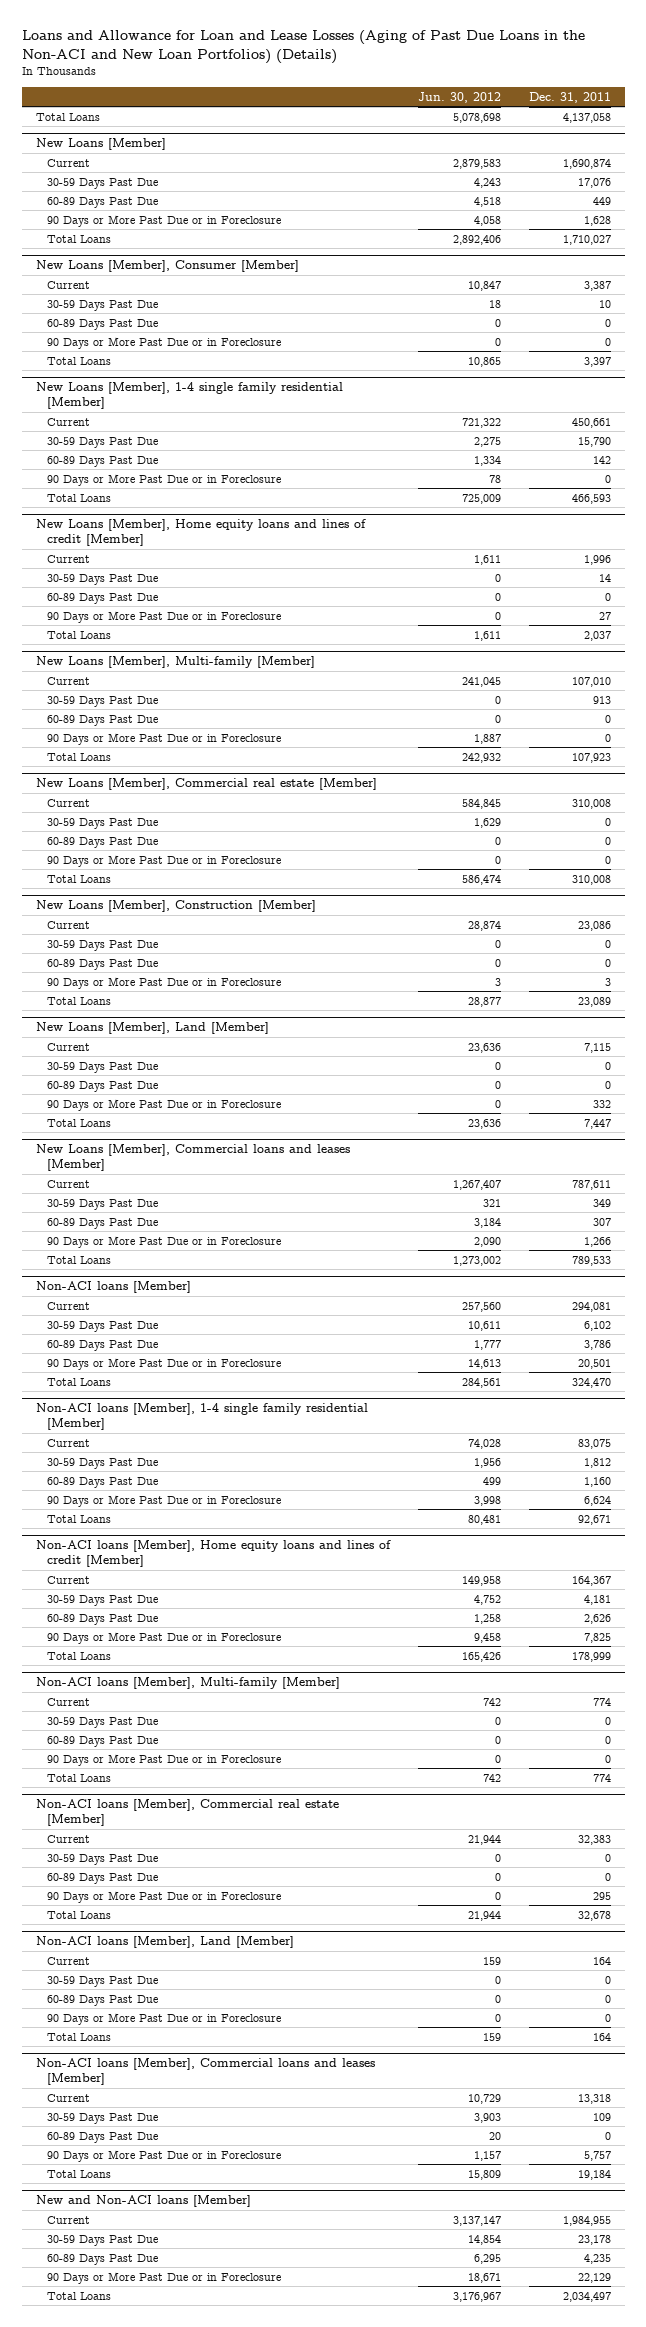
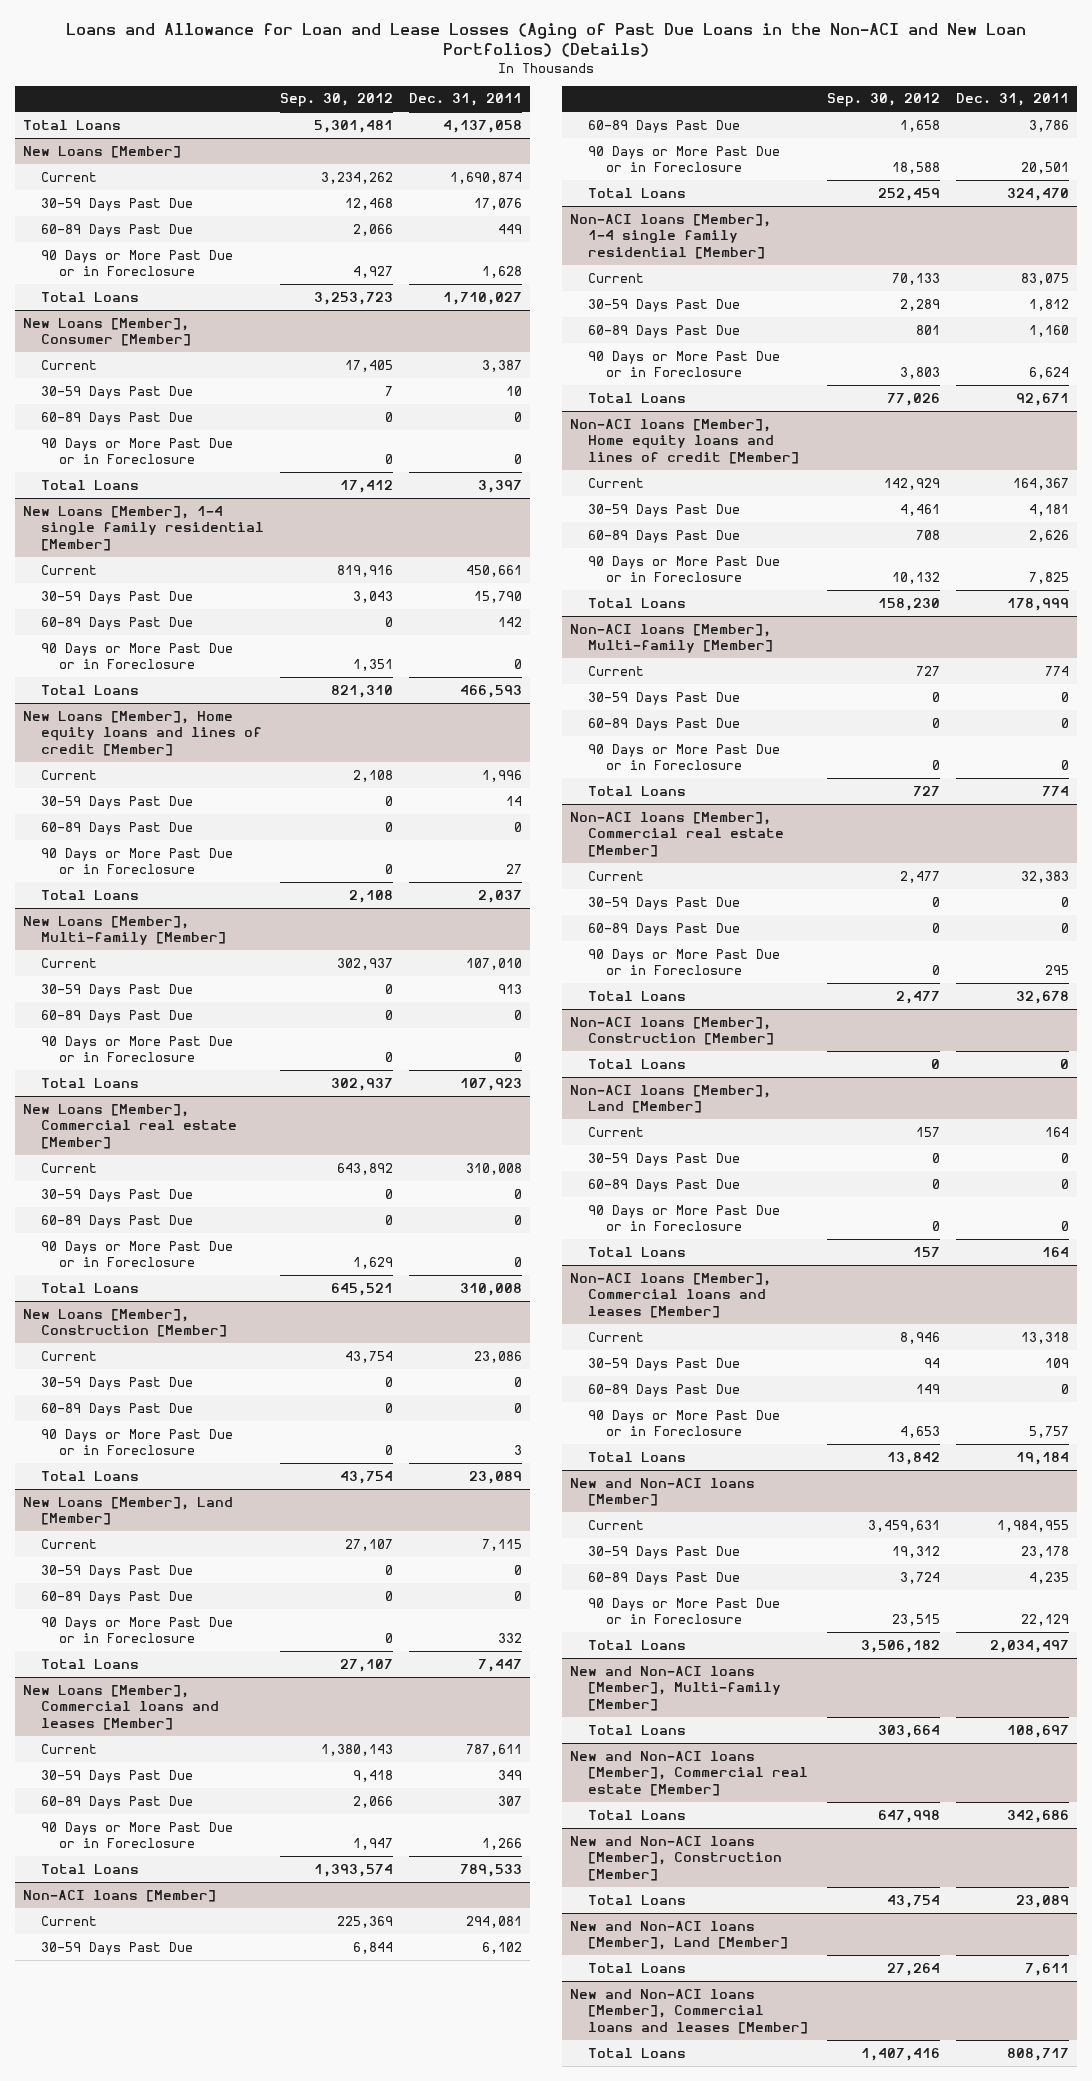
[417,91,501,103] Jun. 30, 2012 -> none
none -> [280,93,394,108] Sep. 30, 2012
none -> [570,1016,775,1046] Non-ACI loans [Member], Construction [Member]
none -> [588,1058,687,1069] Total Loans
none -> [570,1665,782,1711] New and Non-ACI loans [Member], Multi-family [Member]
none -> [588,1724,687,1735] Total Loans
none -> [570,1750,809,1796] New and Non-ACI loans [Member], Commercial real estate [Member]
none -> [588,1809,687,1820] Total Loans
none -> [570,1835,783,1881] New and Non-ACI loans [Member], Construction [Member]
none -> [588,1894,687,1905] Total Loans
none -> [570,1920,789,1951] New and Non-ACI loans [Member], Land [Member]
none -> [588,1962,687,1973] Total Loans
none -> [570,1988,809,2034] New and Non-ACI loans [Member], Commercial loans and leases [Member]
none -> [588,2047,687,2058] Total Loans

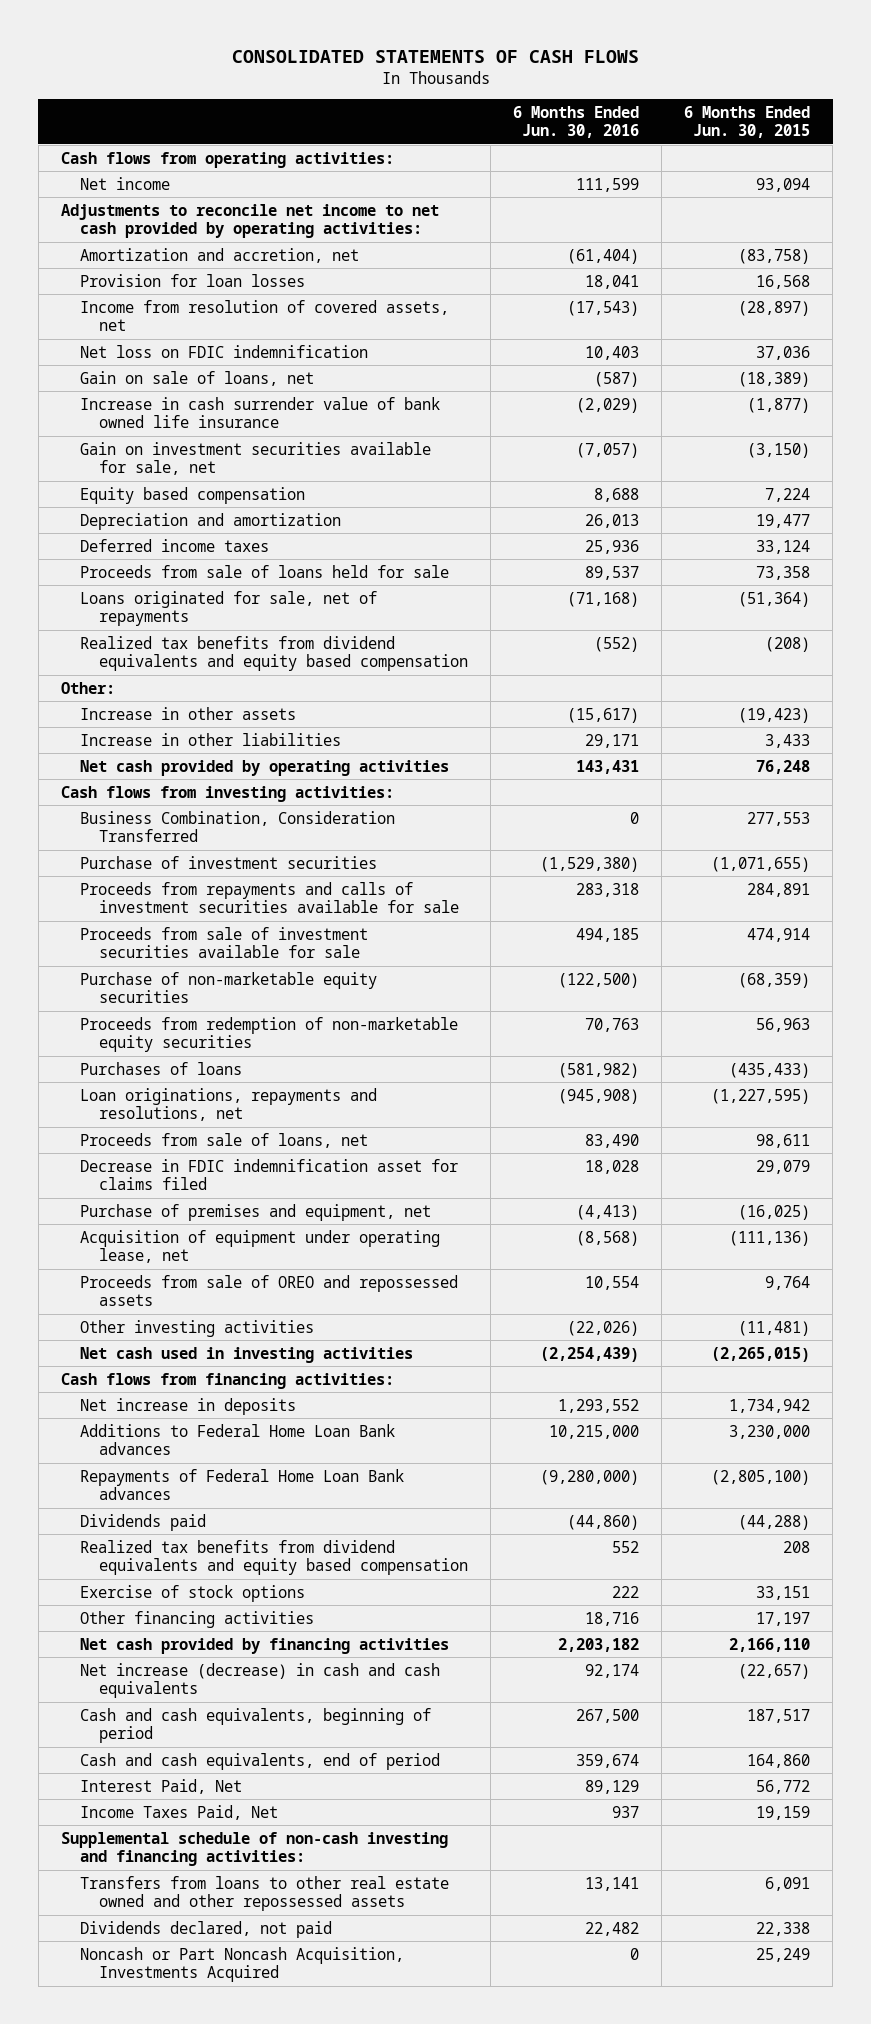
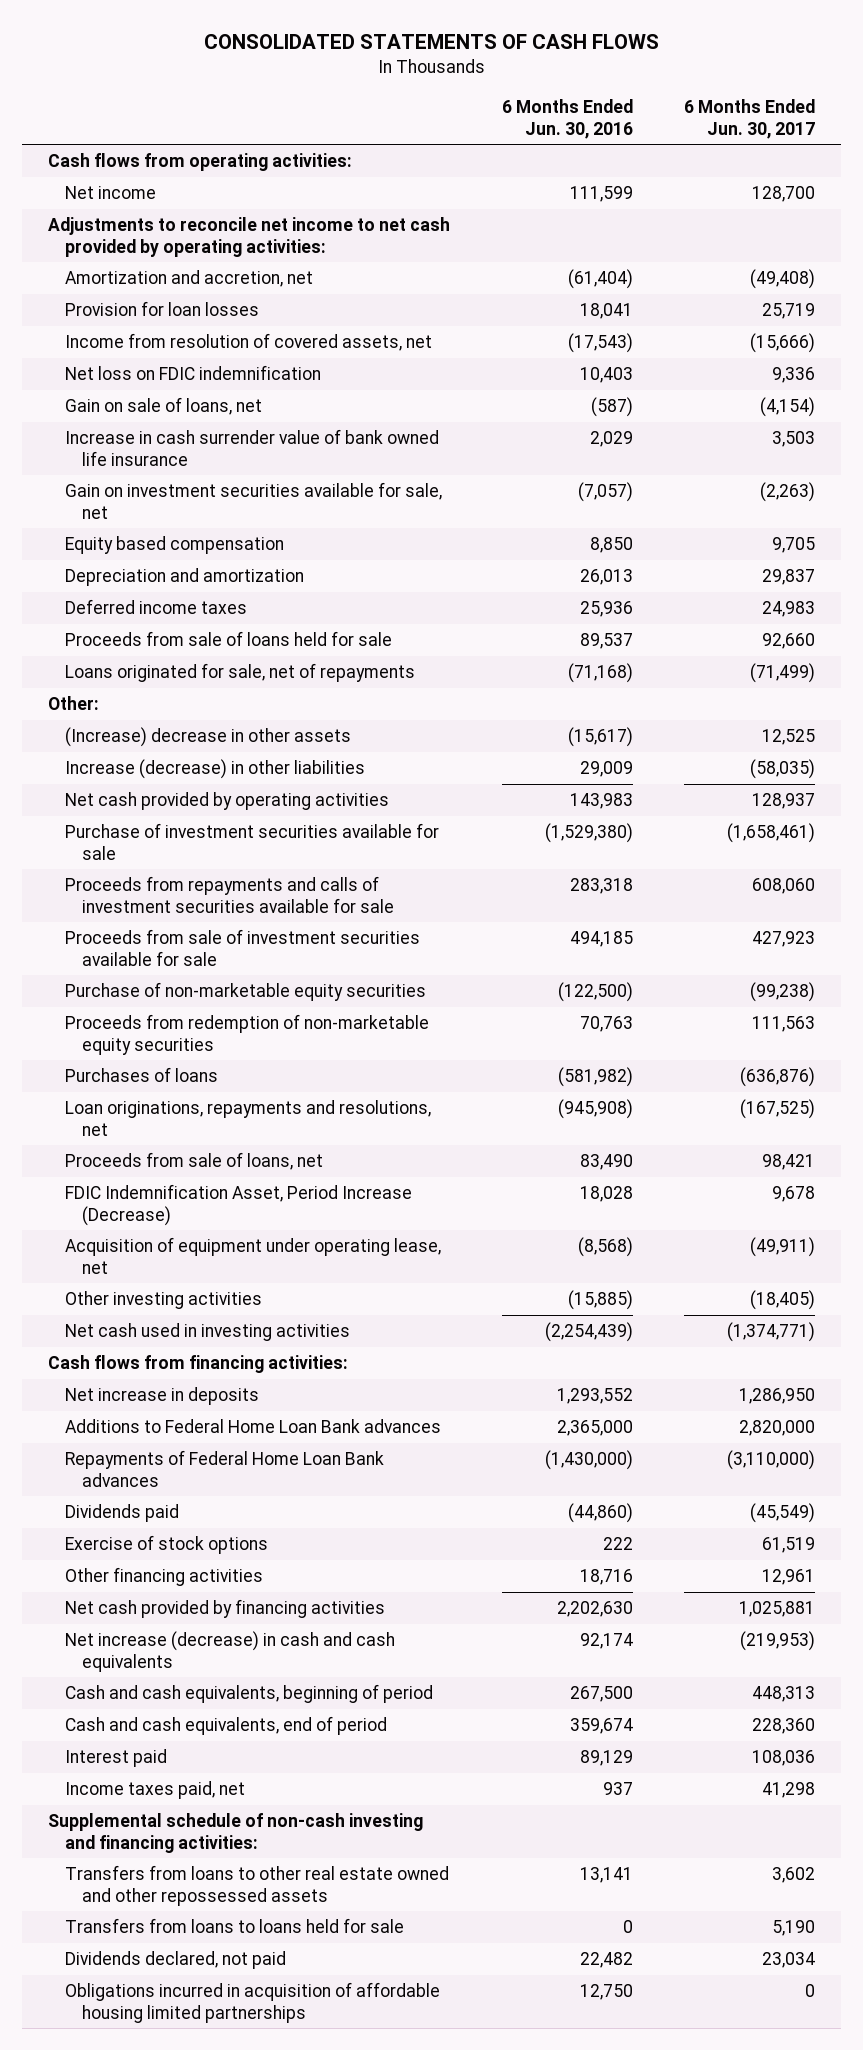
[684,105,811,139] 6 Months Ended Jun. 30, 2015 -> none
none -> [684,99,816,139] 6 Months Ended Jun. 30, 2017
[576,397,640,413] (2,029) -> [589,431,633,448] 2,029
[594,487,640,502] 8,688 -> [589,537,633,554] 8,850
[79,635,468,672] Realized tax benefits from dividend equivalents and equity based compensation -> none
[60,785,394,802] Cash flows from investing activities: -> none
[79,810,395,843] Business Combination, Consideration Transferred -> none
[79,706,296,720] Increase in other assets -> [64,727,351,748] (Increase) decrease in other assets
[79,732,341,746] Increase in other liabilities -> [64,759,365,780] Increase (decrease) in other liabilities
[585,733,640,748] 29,171 -> [579,761,633,778] 29,009
[576,759,640,774] 143,431 -> [569,793,633,810] 143,983
[79,855,377,869] Purchase of investment securities -> [64,823,439,860] Purchase of investment securities available for sale
[79,1203,431,1221] Purchase of premises and equipment, net -> none
[79,1158,458,1191] Decrease in FDIC indemnification asset for claims filed -> [64,1184,412,1226] FDIC Indemnification Asset, Period Increase (Decrease)
[79,1274,458,1307] Proceeds from sale of OREO and repossessed assets -> none
[567,1320,640,1336] (22,026) -> [567,1290,633,1311] (15,885)
[549,1424,640,1439] 10,215,000 -> [556,1420,633,1437] 2,365,000
[540,1469,640,1485] (9,280,000) -> [544,1450,633,1471] (1,430,000)
[79,1539,468,1576] Realized tax benefits from dividend equivalents and equity based compensation -> none
[558,1637,640,1652] 2,203,182 -> [556,1601,633,1618] 2,202,630
[79,1778,242,1794] Interest Paid, Net -> [64,1749,167,1768] Interest paid
[79,1804,278,1820] Income Taxes Paid, Net -> [64,1781,245,1800] Income taxes paid, net
none -> [64,1918,404,1934] Transfers from loans to loans held for sale
[79,1946,404,1983] Noncash or Part Noncash Acquisition, Investments Acquired -> none
none -> [64,1982,440,2023] Obligations incurred in acquisition of affordable housing limited partnerships

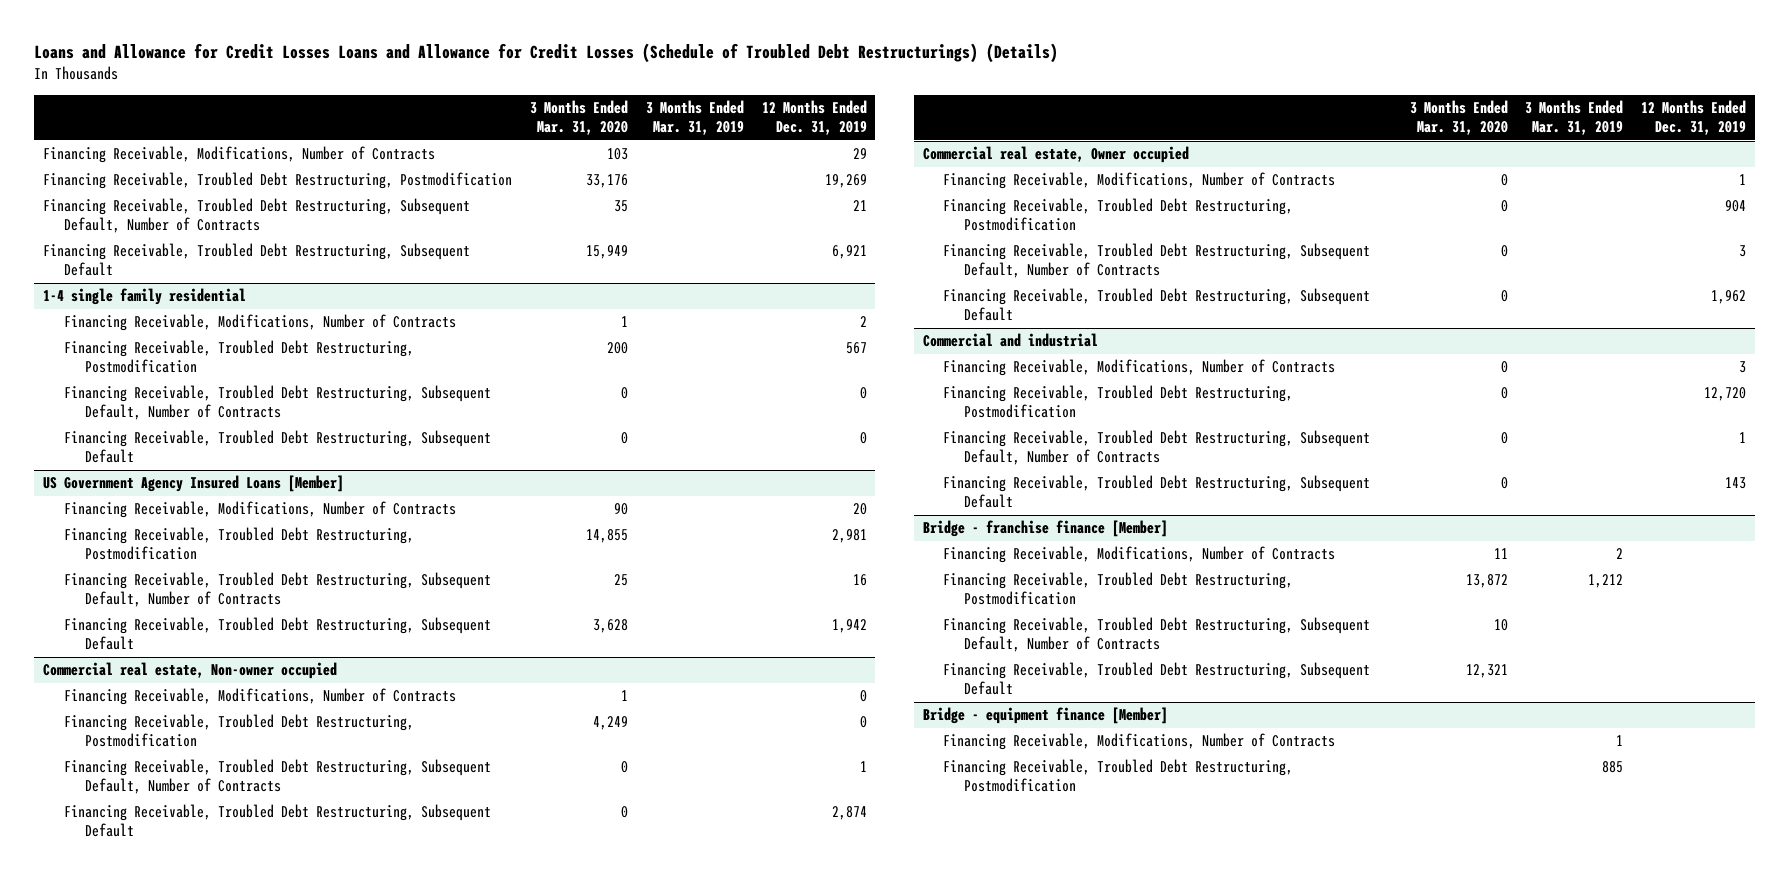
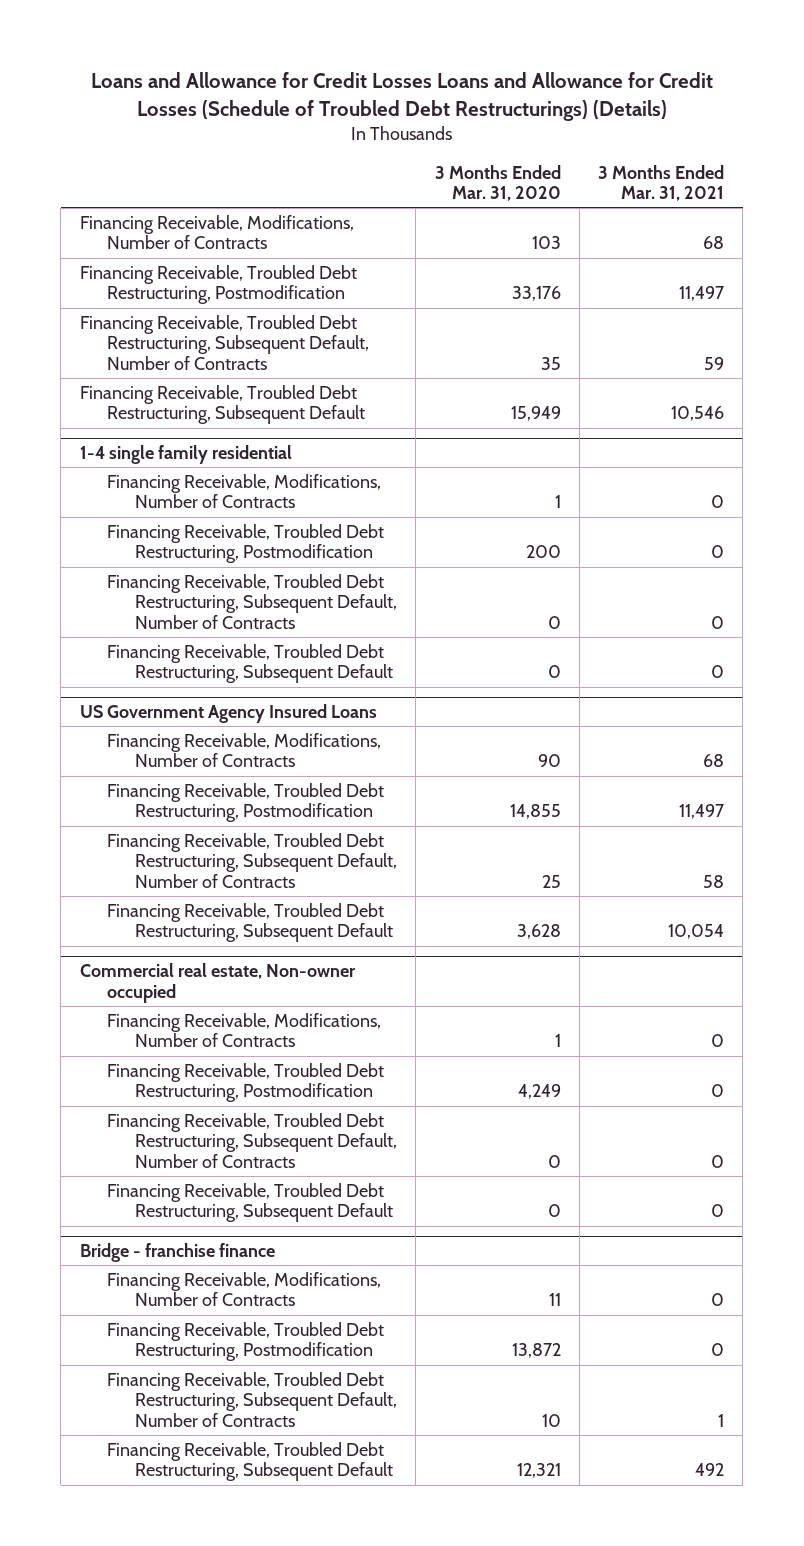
[645,100,744,136] 3 Months Ended Mar. 31, 2019 -> none
[761,100,867,136] 12 Months Ended Dec. 31, 2019 -> none
none -> [598,164,725,202] 3 Months Ended Mar. 31, 2021
[43,475,345,493] US Government Agency Insured Loans [Member] -> [79,704,377,724] US Government Agency Insured Loans
[922,146,1189,164] Commercial real estate, Owner occupied -> none
[943,172,1336,190] Financing Receivable, Modifications, Number of Contracts -> none
[943,198,1294,232] Financing Receivable, Troubled Debt Restructuring, Postmodification -> none
[943,243,1371,279] Financing Receivable, Troubled Debt Restructuring, Subsequent Default, Number of Contracts -> none
[943,288,1371,322] Financing Receivable, Troubled Debt Restructuring, Subsequent Default -> none
[922,333,1098,348] Commercial and industrial -> none
[943,359,1336,377] Financing Receivable, Modifications, Number of Contracts -> none
[943,385,1294,419] Financing Receivable, Troubled Debt Restructuring, Postmodification -> none
[943,430,1371,466] Financing Receivable, Troubled Debt Restructuring, Subsequent Default, Number of Contracts -> none
[943,475,1371,509] Financing Receivable, Troubled Debt Restructuring, Subsequent Default -> none
[922,520,1168,538] Bridge - franchise finance [Member] -> [79,1243,275,1263] Bridge - franchise finance
[922,707,1168,725] Bridge - equipment finance [Member] -> none
[943,733,1336,751] Financing Receivable, Modifications, Number of Contracts -> none
[943,759,1294,793] Financing Receivable, Troubled Debt Restructuring, Postmodification -> none

